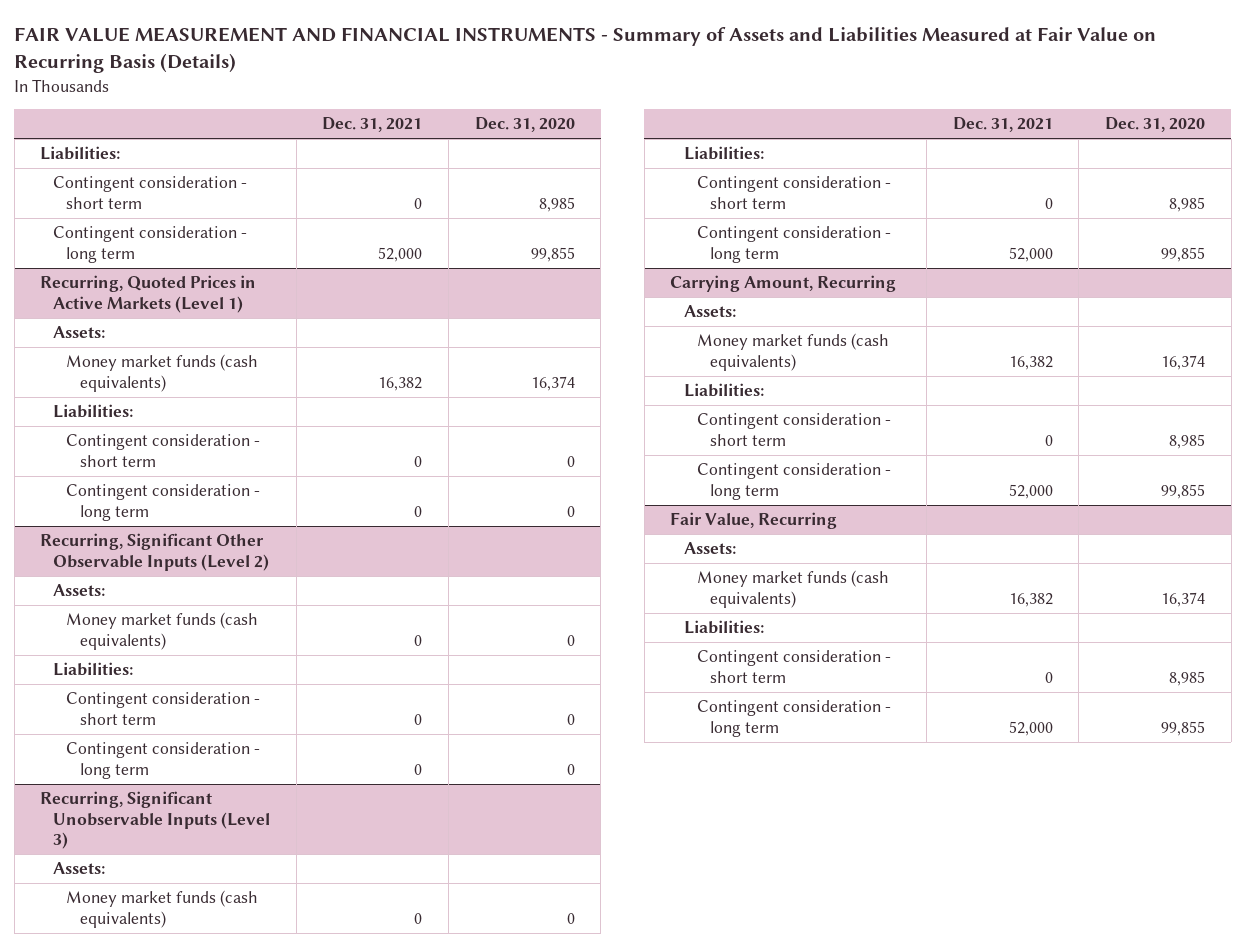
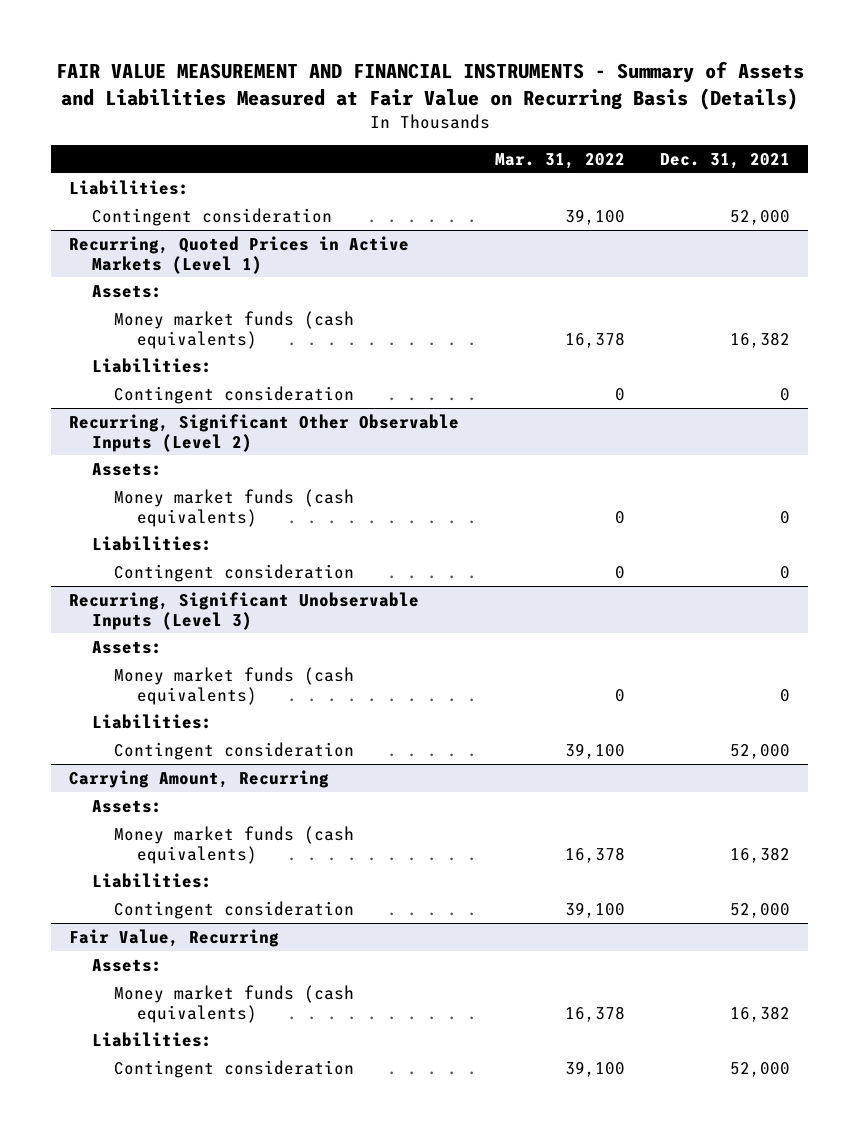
[474,117,575,133] Dec. 31, 2020 -> none
none -> [494,153,625,170] Mar. 31, 2022
[53,176,248,209] Contingent consideration - short term -> none
[53,226,248,263] Contingent consideration - long term -> [91,207,332,226] Contingent consideration
[66,434,261,467] Contingent consideration - short term -> none
[66,484,261,521] Contingent consideration - long term -> [114,385,355,404] Contingent consideration
[66,692,261,725] Contingent consideration - short term -> none
[66,742,261,779] Contingent consideration - long term -> [114,563,355,582] Contingent consideration
[696,176,891,209] Contingent consideration - short term -> none
[696,226,891,263] Contingent consideration - long term -> [114,741,355,760] Contingent consideration
[696,413,891,446] Contingent consideration - short term -> none
[696,463,891,500] Contingent consideration - long term -> [114,900,355,919] Contingent consideration
[696,650,891,683] Contingent consideration - short term -> none
[696,700,891,737] Contingent consideration - long term -> [114,1059,355,1078] Contingent consideration

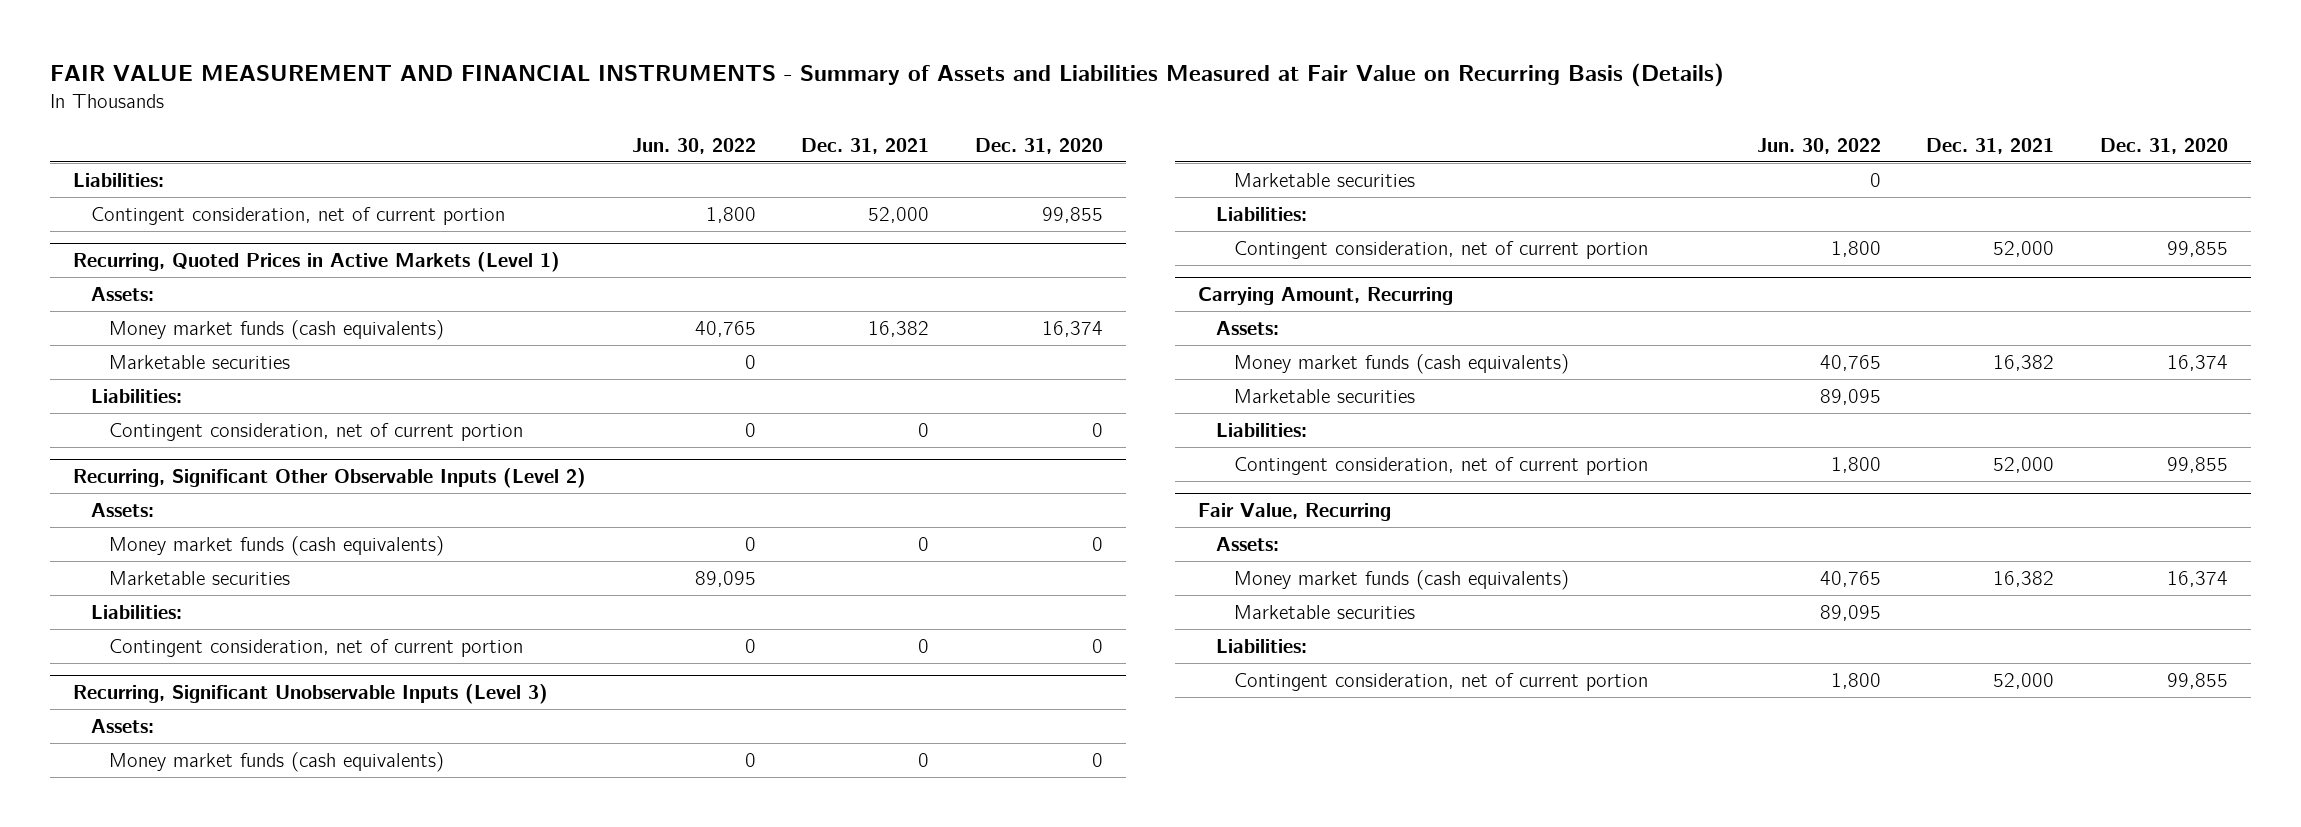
[494,153,625,170] Mar. 31, 2022 -> none
none -> [631,137,756,154] Jun. 30, 2022
none -> [974,137,1103,154] Dec. 31, 2020
[91,207,332,226] Contingent consideration -> [90,207,505,226] Contingent consideration, net of current portion
none -> [108,355,290,370] Marketable securities
[114,385,355,404] Contingent consideration -> [108,423,523,442] Contingent consideration, net of current portion
none -> [108,571,290,586] Marketable securities
[114,563,355,582] Contingent consideration -> [108,639,523,658] Contingent consideration, net of current portion
none -> [1233,173,1415,188] Marketable securities
[114,741,355,760] Contingent consideration -> [1233,241,1648,260] Contingent consideration, net of current portion
none -> [1233,389,1415,404] Marketable securities
[114,900,355,919] Contingent consideration -> [1233,457,1648,476] Contingent consideration, net of current portion
none -> [1233,605,1415,620] Marketable securities
[114,1059,355,1078] Contingent consideration -> [1233,673,1648,692] Contingent consideration, net of current portion

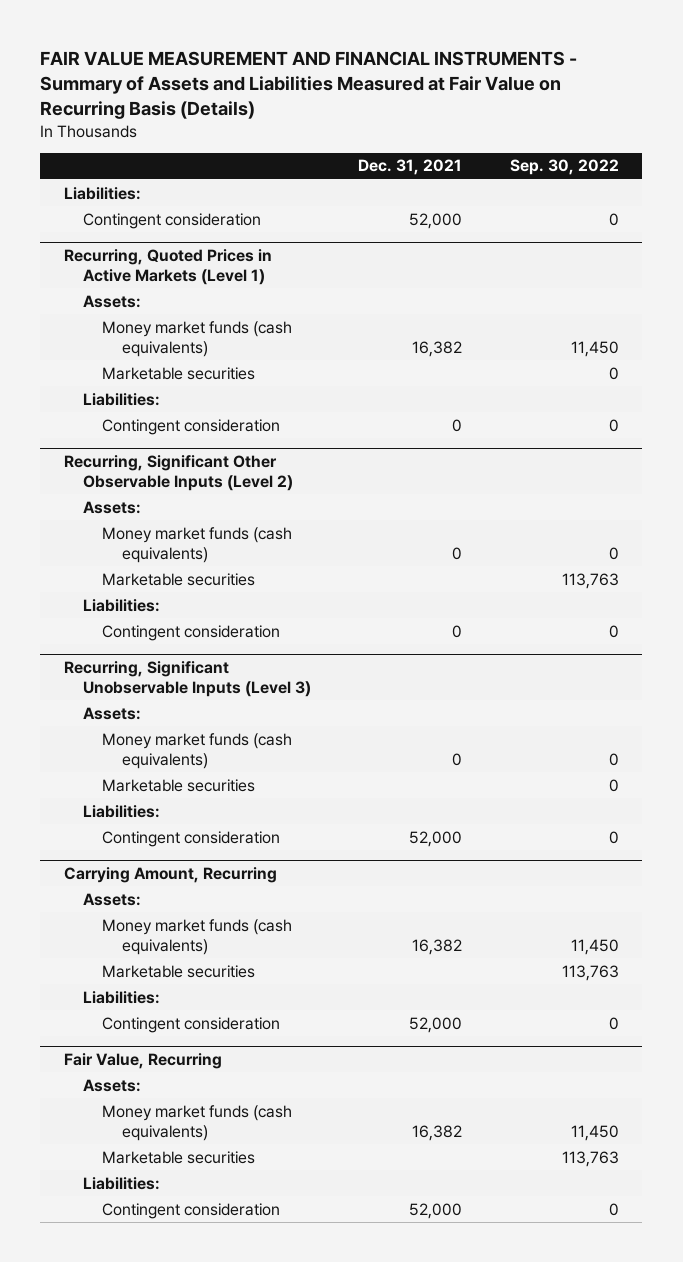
[631,137,756,154] Jun. 30, 2022 -> none
[974,137,1103,154] Dec. 31, 2020 -> none
none -> [509,159,619,176] Sep. 30, 2022
[90,207,505,226] Contingent consideration, net of current portion -> [83,212,262,229] Contingent consideration
[108,423,523,442] Contingent consideration, net of current portion -> [102,418,281,435] Contingent consideration
[108,639,523,658] Contingent consideration, net of current portion -> [102,624,281,641] Contingent consideration
[1233,241,1648,260] Contingent consideration, net of current portion -> [102,830,281,847] Contingent consideration
[1233,457,1648,476] Contingent consideration, net of current portion -> [102,1016,281,1033] Contingent consideration
[1233,673,1648,692] Contingent consideration, net of current portion -> [102,1202,281,1219] Contingent consideration

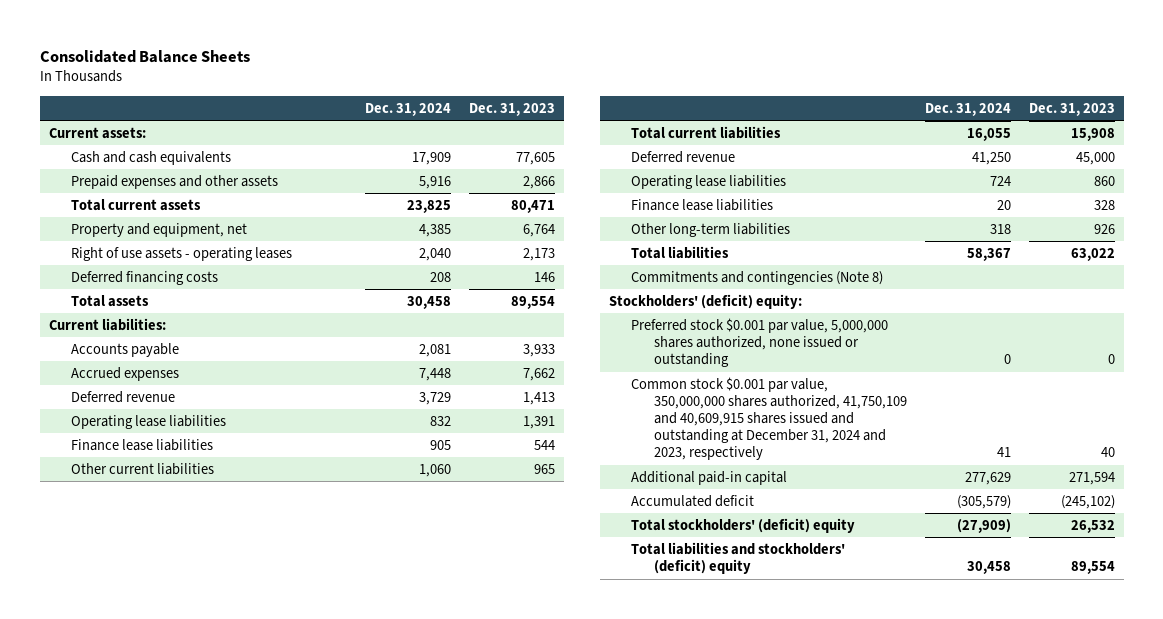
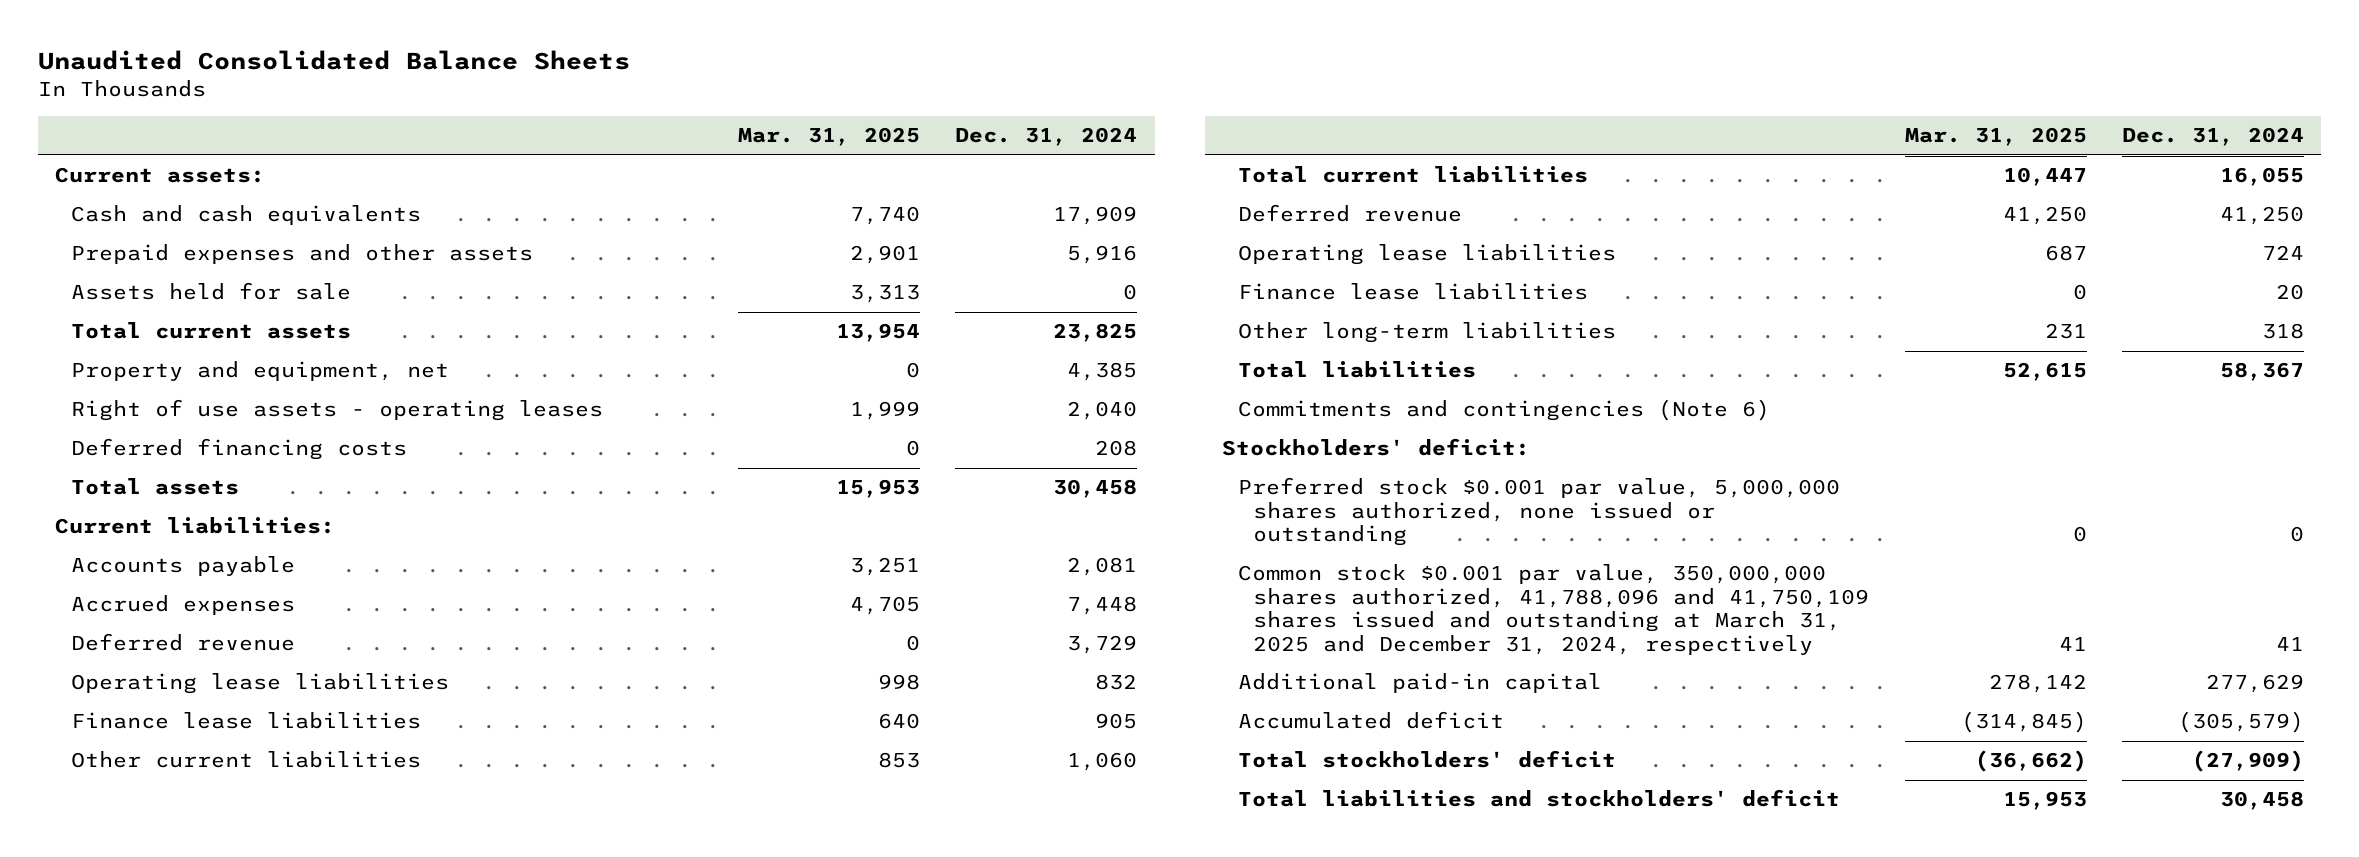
[39,49,250,63] Consolidated Balance Sheets -> [37,49,630,70] Unaudited Consolidated Balance Sheets
[468,102,555,116] Dec. 31, 2023 -> none
none -> [737,127,920,147] Mar. 31, 2025
none -> [71,282,352,301] Assets held for sale
[631,270,884,285] Commitments and contingencies (Note 8) -> [1237,399,1770,422] Commitments and contingencies (Note 6)
[608,293,802,309] Stockholders' (deficit) equity: -> [1222,438,1531,457] Stockholders' deficit:
[631,376,907,461] Common stock $0.001 par value, 350,000,000 shares authorized, 41,750,109 and 40,609,915 shares issued and outstanding at December 31, 2024 and 2023, respectively -> [1237,564,1870,656] Common stock $0.001 par value, 350,000,000 shares authorized, 41,788,096 and 41,750,109 shares issued and outstanding at March 31, 2025 and December 31, 2024, respectively
[631,517,856,533] Total stockholders' (deficit) equity -> [1237,750,1616,769] Total stockholders' deficit
[631,541,846,575] Total liabilities and stockholders' (deficit) equity -> [1237,789,1840,808] Total liabilities and stockholders' deficit

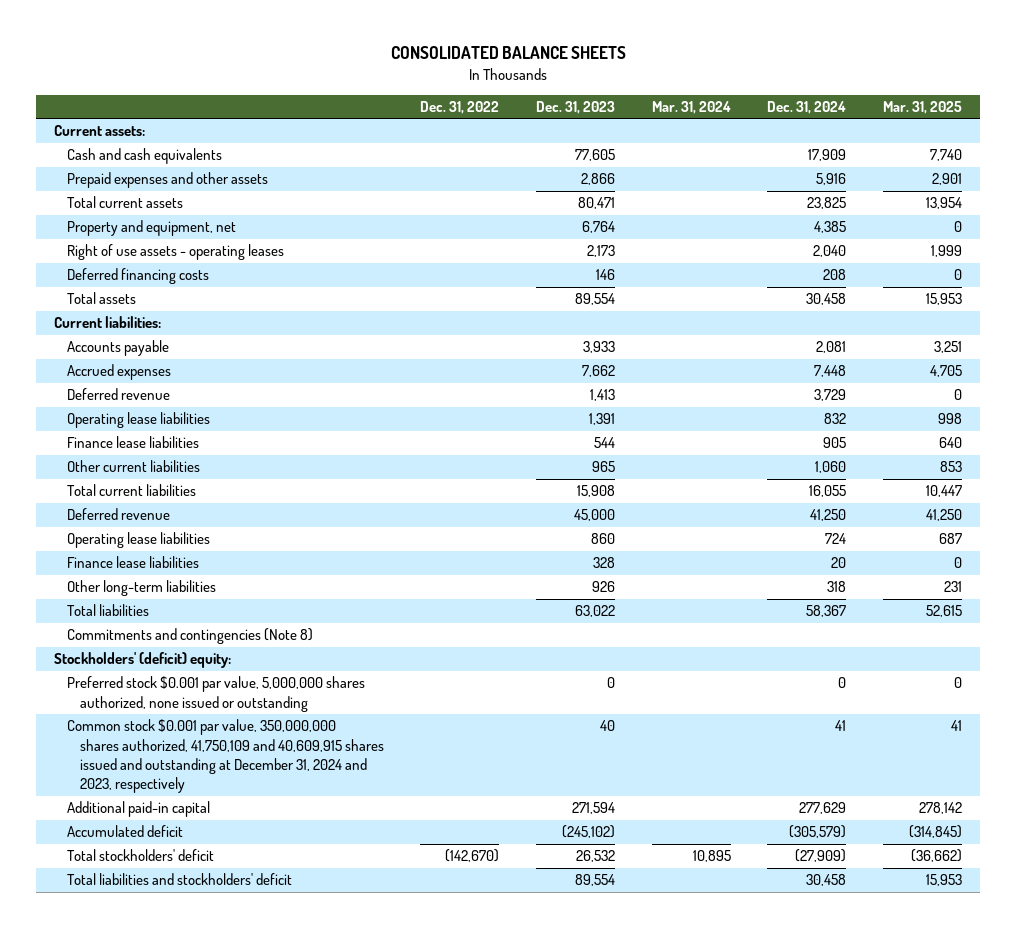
[37,49,630,70] Unaudited Consolidated Balance Sheets -> [391,46,627,60] CONSOLIDATED BALANCE SHEETS
none -> [420,100,500,114] Dec. 31, 2022
none -> [535,100,615,114] Dec. 31, 2023
none -> [651,100,731,114] Mar. 31, 2024
[71,282,352,301] Assets held for sale -> none
[1237,399,1770,422] Commitments and contingencies (Note 6) -> [67,628,314,645] Commitments and contingencies (Note 8)
[1222,438,1531,457] Stockholders' deficit: -> [54,652,232,669] Stockholders' (deficit) equity:
[1237,564,1870,656] Common stock $0.001 par value, 350,000,000 shares authorized, 41,788,096 and 41,750,109 shares issued and outstanding at March 31, 2025 and December 31, 2024, respectively -> [67,719,384,794] Common stock $0.001 par value, 350,000,000 shares authorized, 41,750,109 and 40,609,915 shares issued and outstanding at December 31, 2024 and 2023, respectively

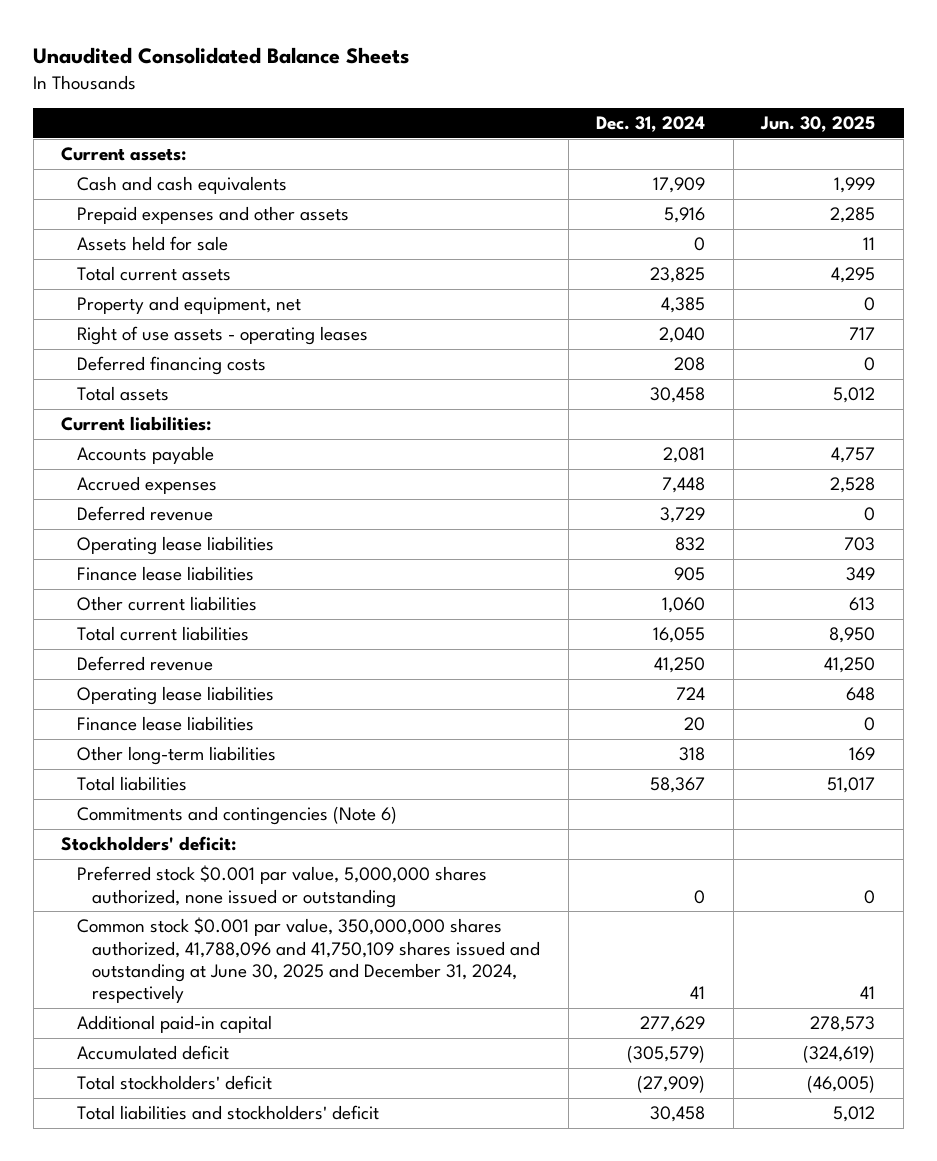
[391,46,627,60] CONSOLIDATED BALANCE SHEETS -> [33,46,410,64] Unaudited Consolidated Balance Sheets
[420,100,500,114] Dec. 31, 2022 -> none
[535,100,615,114] Dec. 31, 2023 -> none
[651,100,731,114] Mar. 31, 2024 -> none
[882,100,962,114] Mar. 31, 2025 -> none
none -> [760,116,876,133] Jun. 30, 2025
none -> [76,236,228,252] Assets held for sale
[67,628,314,645] Commitments and contingencies (Note 8) -> [76,806,397,826] Commitments and contingencies (Note 6)
[54,652,232,669] Stockholders' (deficit) equity: -> [61,836,237,852] Stockholders' deficit:
[67,719,384,794] Common stock $0.001 par value, 350,000,000 shares authorized, 41,750,109 and 40,609,915 shares issued and outstanding at December 31, 2024 and 2023, respectively -> [76,917,541,1004] Common stock $0.001 par value, 350,000,000 shares authorized, 41,788,096 and 41,750,109 shares issued and outstanding at June 30, 2025 and December 31, 2024, respectively

